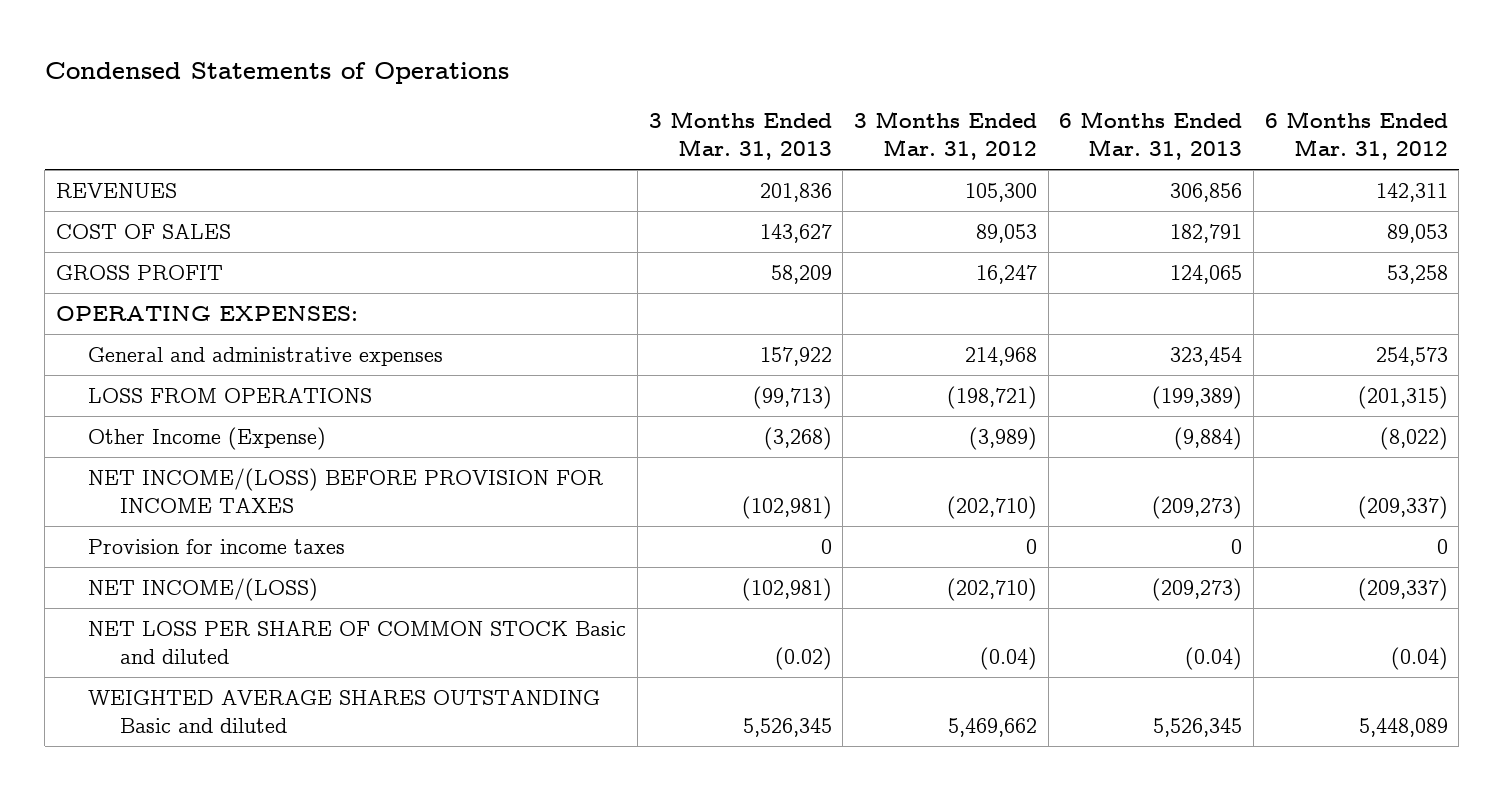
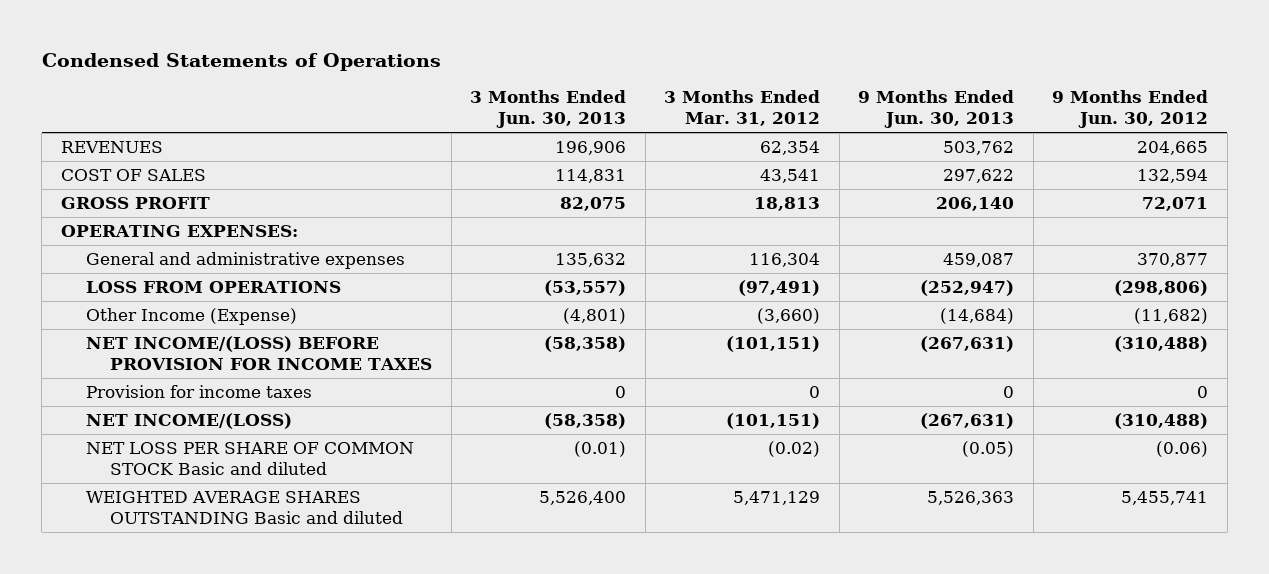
[648,111,832,161] 3 Months Ended Mar. 31, 2013 -> none
[1059,111,1243,161] 6 Months Ended Mar. 31, 2013 -> none
[1264,111,1448,161] 6 Months Ended Mar. 31, 2012 -> none
none -> [470,90,627,128] 3 Months Ended Jun. 30, 2013
none -> [858,90,1015,128] 9 Months Ended Jun. 30, 2013
none -> [1052,90,1209,128] 9 Months Ended Jun. 30, 2012
[964,183,1037,203] 105,300 -> [760,141,821,156] 62,354
[975,224,1037,244] 89,053 -> [760,169,821,184] 43,541
[975,265,1037,285] 16,247 -> [754,197,821,212] 18,813
[964,347,1037,367] 214,968 -> [749,253,821,268] 116,304
[946,386,1037,410] (198,721) -> [738,280,821,297] (97,491)
[968,427,1037,451] (3,989) -> [757,308,821,325] (3,660)
[946,496,1037,520] (202,710) -> [726,336,821,353] (101,151)
[946,578,1037,602] (202,710) -> [726,413,821,430] (101,151)
[979,647,1037,671] (0.04) -> [768,441,821,458] (0.02)
[947,718,1037,738] 5,469,662 -> [733,491,821,506] 5,471,129

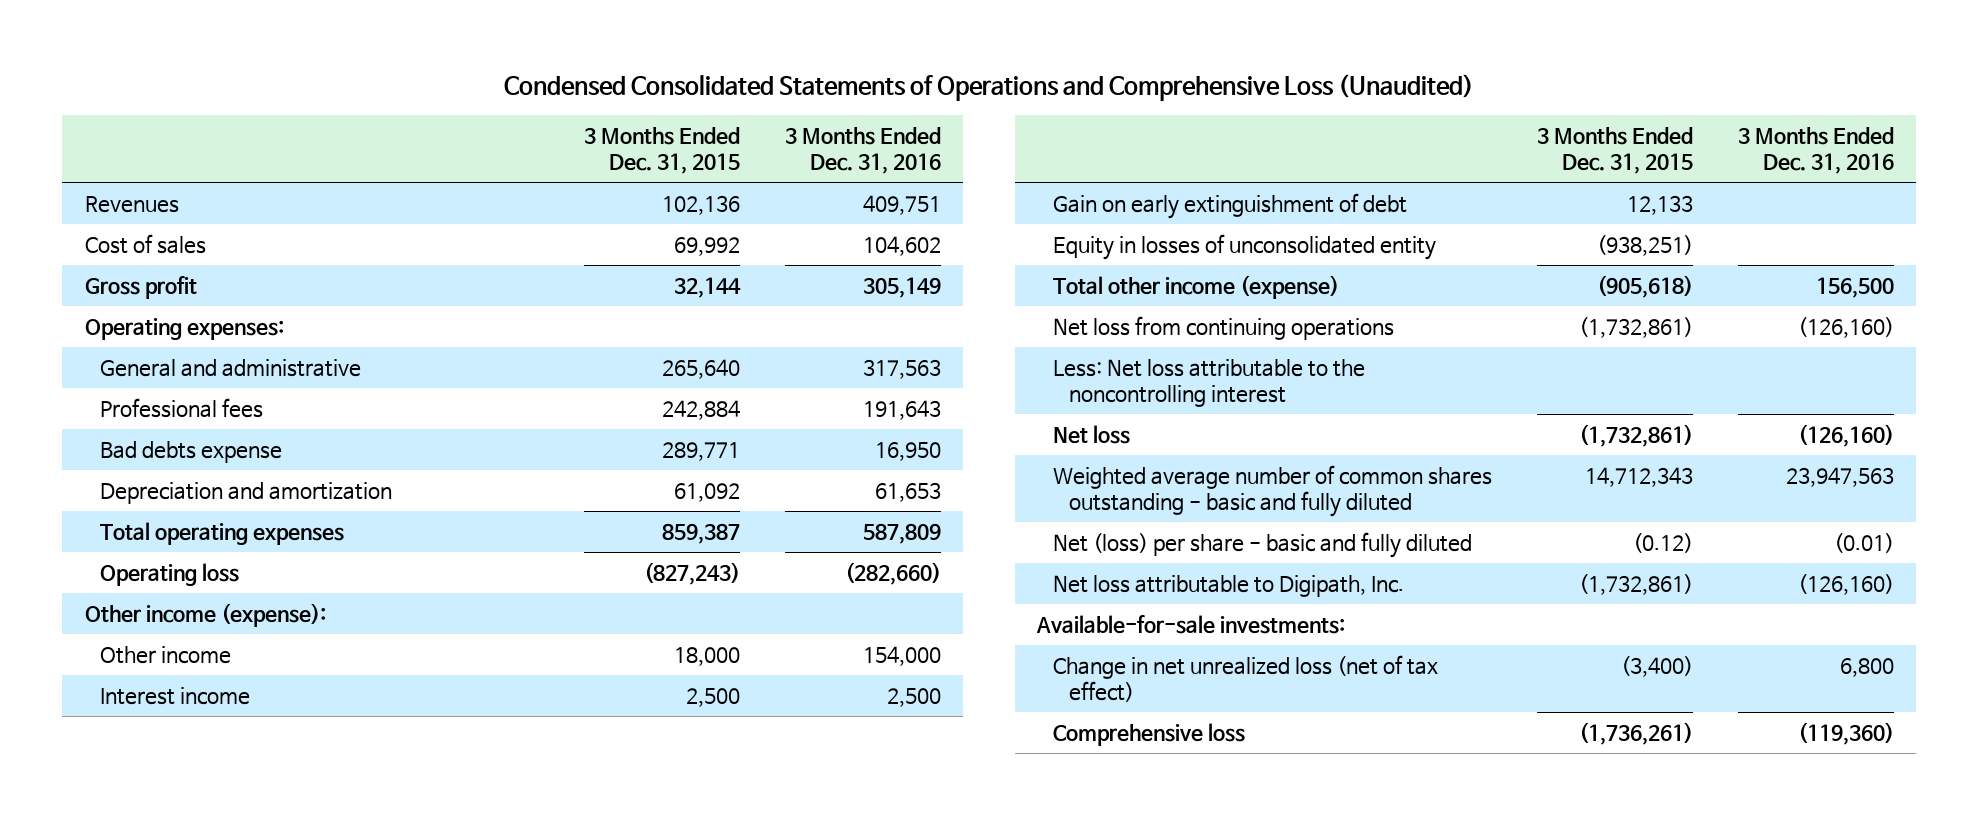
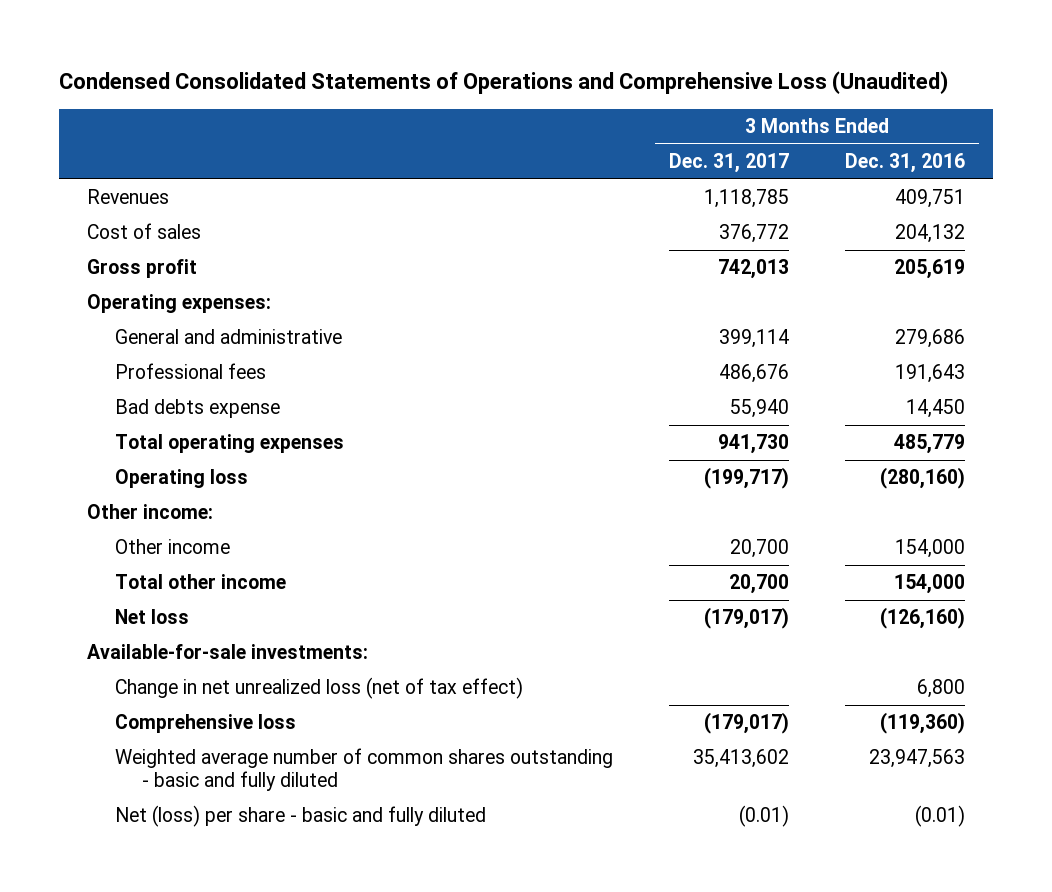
[584,126,741,175] 3 Months Ended Dec. 31, 2015 -> none
none -> [668,152,789,173] Dec. 31, 2017
[862,235,941,256] 104,602 -> [895,224,966,244] 204,132
[862,276,941,298] 305,149 -> [894,259,966,280] 205,619
[862,358,941,379] 317,563 -> [895,329,966,349] 279,686
[100,481,393,504] Depreciation and amortization -> none
[874,441,941,461] 16,950 -> [906,399,966,419] 14,450
[862,522,941,544] 587,809 -> [894,434,966,455] 485,779
[844,561,941,585] (282,660) -> [880,467,966,490] (280,160)
[84,602,326,627] Other income (expense): -> [87,504,214,520] Other income:
[100,686,251,705] Interest income -> none
[1053,192,1408,219] Gain on early extinguishment of debt -> none
[1053,233,1437,260] Equity in losses of unconsolidated entity -> none
[1053,315,1395,340] Net loss from continuing operations -> none
[1053,358,1366,408] Less: Net loss attributable to the noncontrolling interest -> none
[1053,274,1340,299] Total other income (expense) -> [114,574,286,590] Total other income
[1815,276,1894,298] 156,500 -> [894,574,966,595] 154,000
[1053,574,1405,597] Net loss attributable to Digipath, Inc. -> none
[1053,464,1493,518] Weighted average number of common shares outstanding - basic and fully diluted -> [114,748,613,792] Weighted average number of common shares outstanding - basic and fully diluted
[1053,531,1473,558] Net (loss) per share - basic and fully diluted -> [114,805,486,828] Net (loss) per share - basic and fully diluted

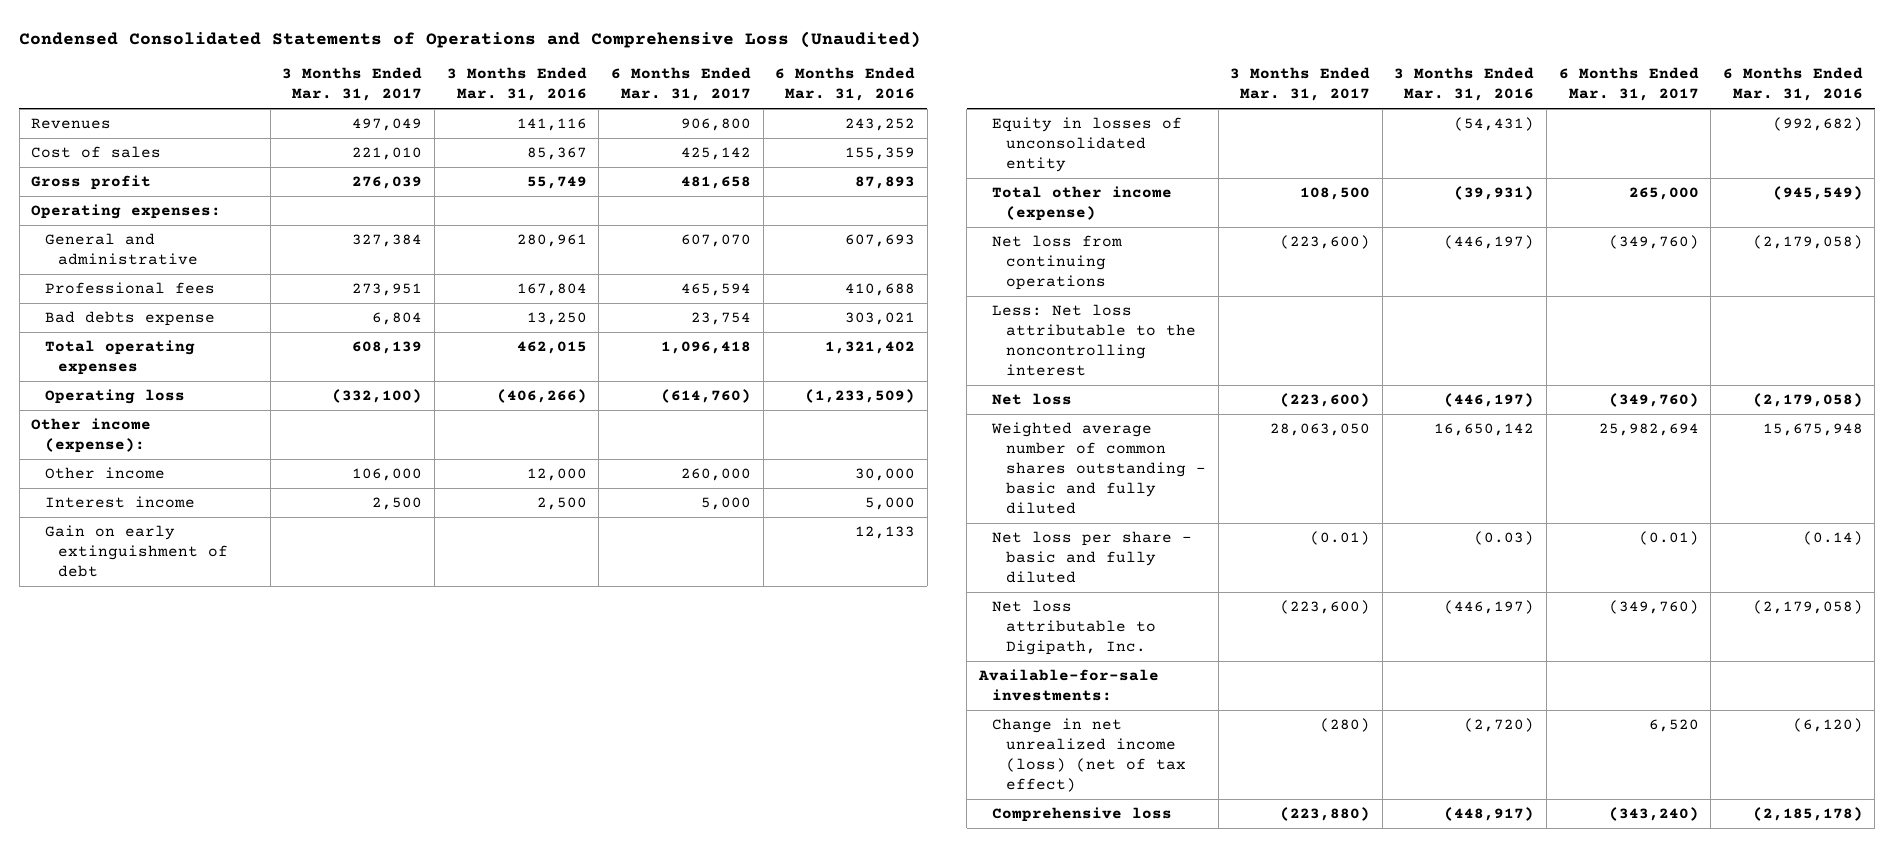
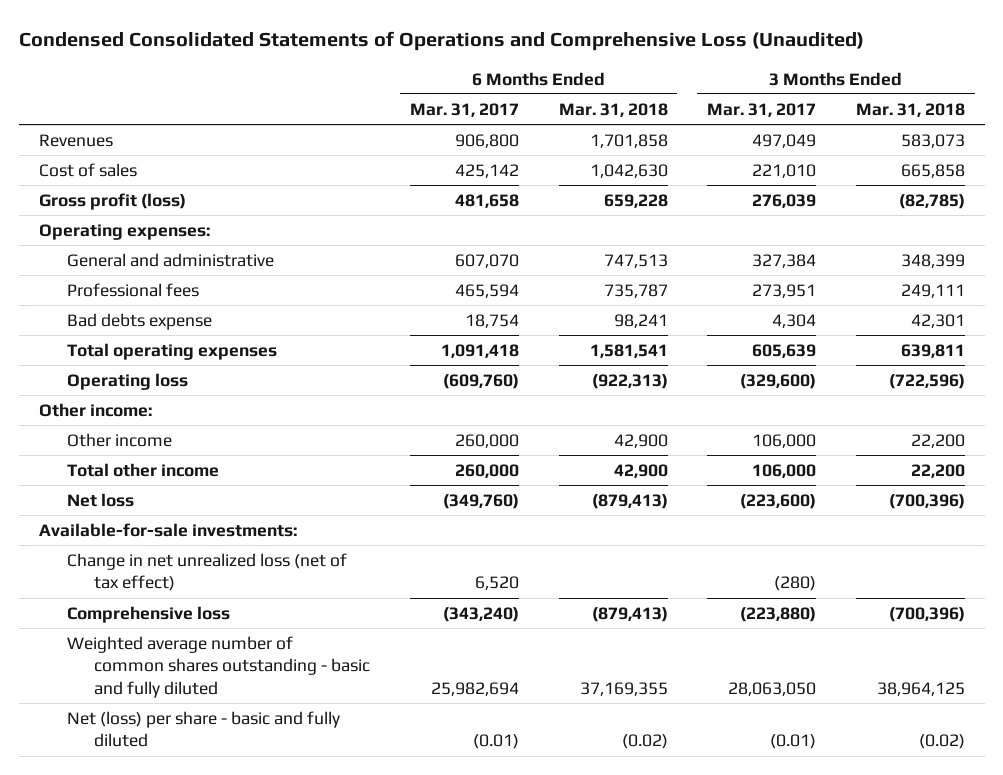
[446,67,587,102] 3 Months Ended Mar. 31, 2016 -> none
[775,67,916,102] 6 Months Ended Mar. 31, 2016 -> none
none -> [558,102,668,117] Mar. 31, 2018
none -> [855,102,965,117] Mar. 31, 2018
[31,174,152,190] Gross profit -> [38,192,186,210] Gross profit (loss)
[372,311,423,325] 6,804 -> [772,313,817,328] 4,304
[690,311,751,325] 23,754 -> [464,313,519,328] 18,754
[352,340,423,354] 608,139 -> [752,343,817,358] 605,639
[660,340,751,354] 1,096,418 -> [440,343,519,358] 1,091,418
[332,388,423,403] (332,100) -> [740,373,817,389] (329,600)
[660,388,751,403] (614,760) -> [442,373,519,389] (609,760)
[31,417,152,453] Other income (expense): -> [38,402,152,417] Other income:
[44,495,195,508] Interest income -> none
[44,524,229,577] Gain on early extinguishment of debt -> none
[992,116,1183,172] Equity in losses of unconsolidated entity -> none
[992,234,1123,290] Net loss from continuing operations -> none
[992,303,1196,376] Less: Net loss attributable to the noncontrolling interest -> none
[992,185,1173,221] Total other income (expense) -> [66,462,219,477] Total other income
[1300,186,1371,200] 108,500 -> [752,463,817,478] 106,000
[1628,186,1699,200] 265,000 -> [454,463,519,478] 260,000
[992,530,1193,583] Net loss per share - basic and fully diluted -> none
[992,599,1156,655] Net loss attributable to Digipath, Inc. -> none
[992,717,1186,792] Change in net unrealized income (loss) (net of tax effect) -> [66,552,347,592] Change in net unrealized loss (net of tax effect)
[991,421,1206,514] Weighted average number of common shares outstanding - basic and fully diluted -> [66,635,371,698] Weighted average number of common shares outstanding - basic and fully diluted
none -> [66,710,340,748] Net (loss) per share - basic and fully diluted

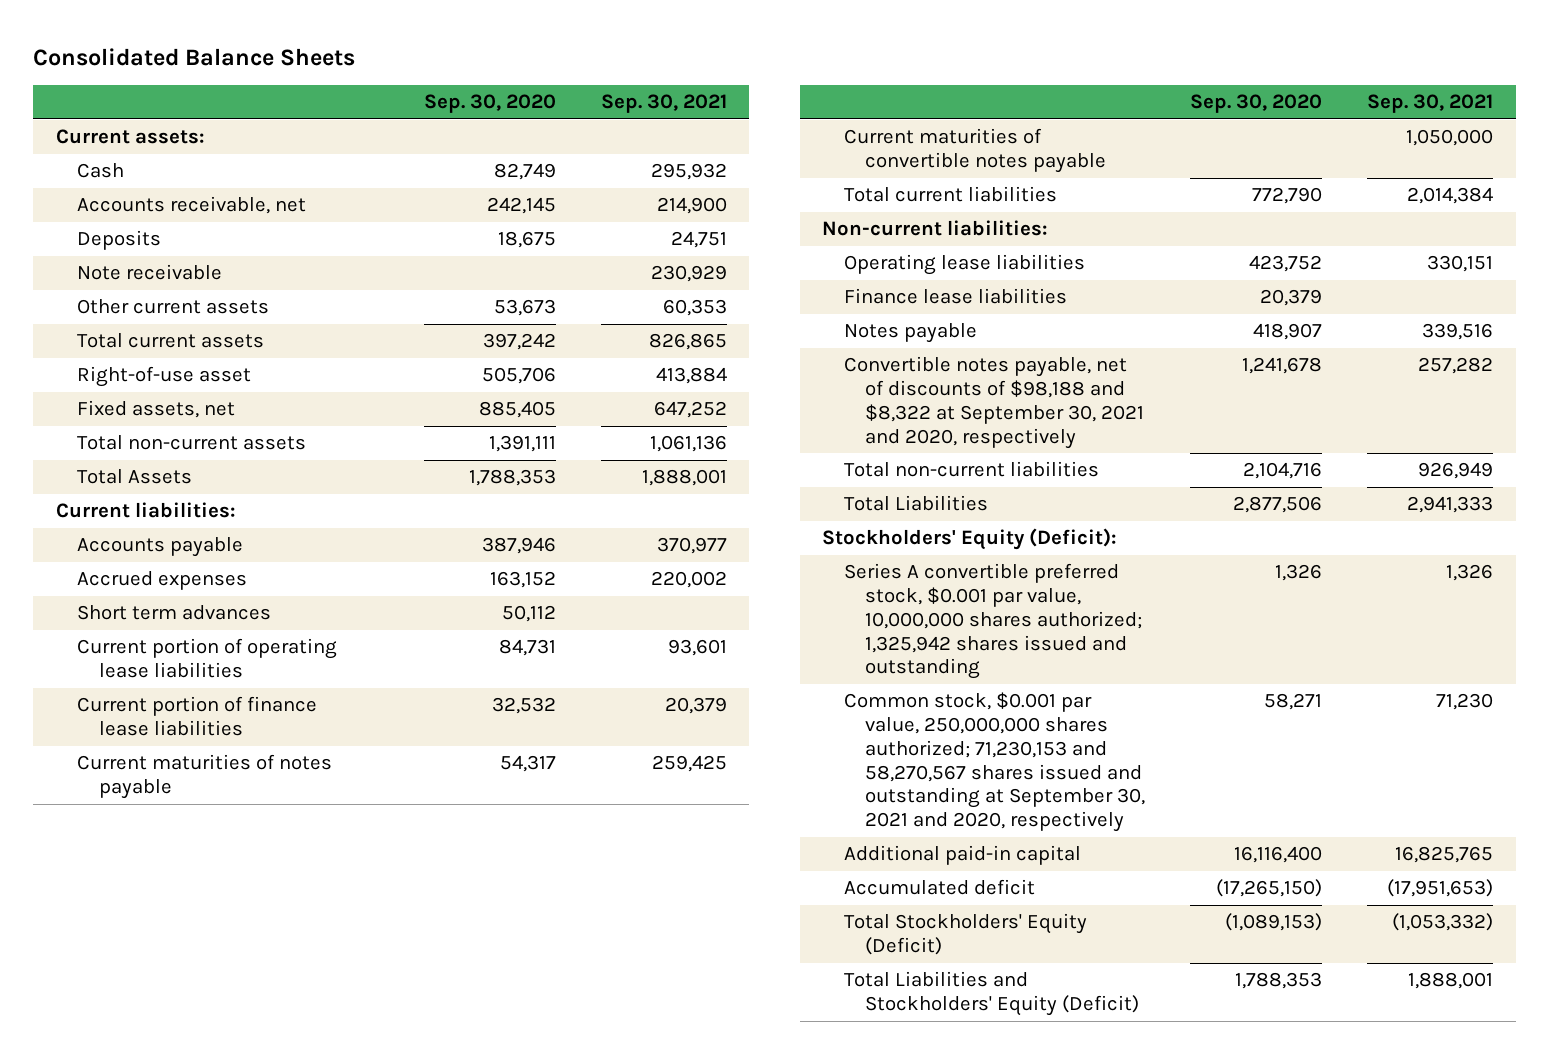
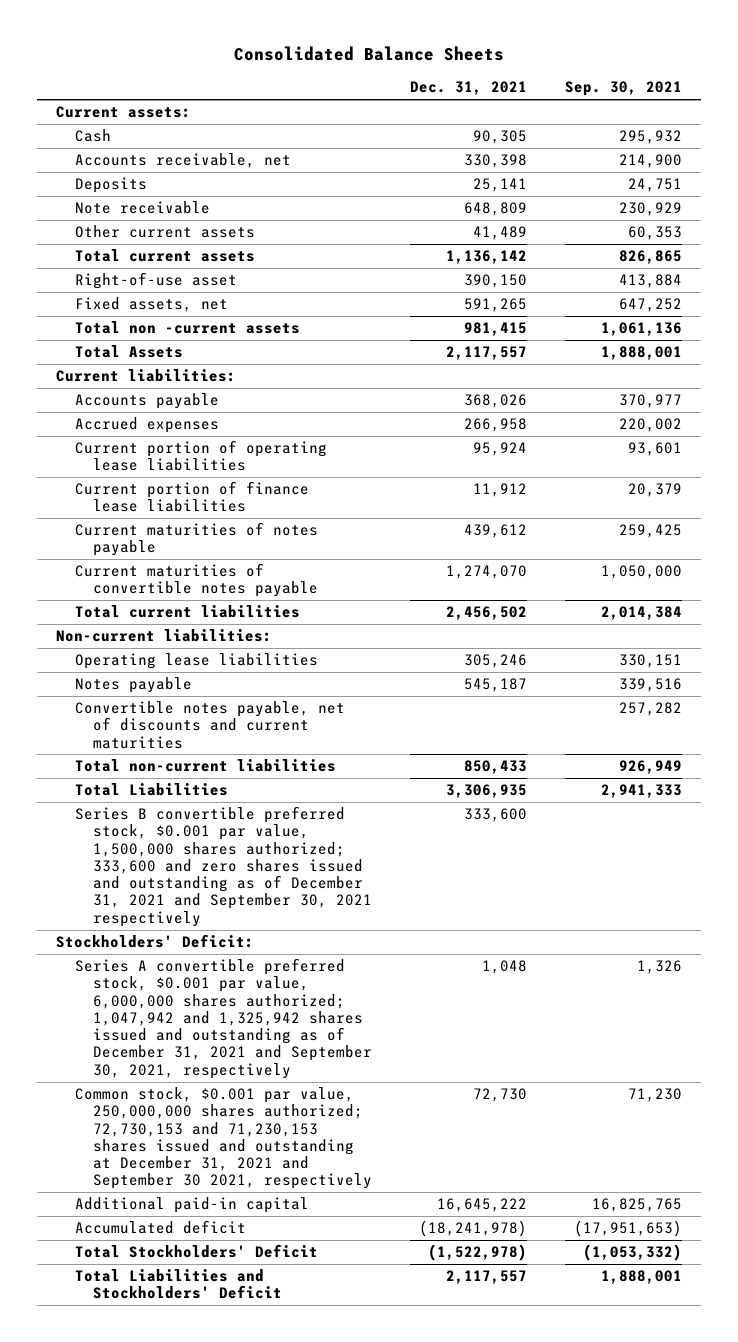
[423,94,556,114] Sep. 30, 2020 -> none
none -> [409,81,527,96] Dec. 31, 2021
[77,435,307,451] Total non-current assets -> [74,321,300,335] Total non -current assets
[77,605,272,621] Short term advances -> none
[843,288,1067,305] Finance lease liabilities -> none
[843,356,1145,449] Convertible notes payable, net of discounts of $98,188 and $8,322 at September 30, 2021 and 2020, respectively -> [74,701,345,749] Convertible notes payable, net of discounts and current maturities
none -> [74,806,373,927] Series B convertible preferred stock, $0.001 par value, 1,500,000 shares authorized; 333,600 and zero shares issued and outstanding as of December 31, 2021 and September 30, 2021 respectively
[822,528,1118,551] Stockholders' Equity (Deficit): -> [56,934,255,949] Stockholders' Deficit:
[843,563,1143,680] Series A convertible preferred stock, $0.001 par value, 10,000,000 shares authorized; 1,325,942 shares issued and outstanding -> [74,958,373,1079] Series A convertible preferred stock, $0.001 par value, 6,000,000 shares authorized; 1,047,942 and 1,325,942 shares issued and outstanding as of December 31, 2021 and September 30, 2021, respectively
[843,692,1146,833] Common stock, $0.001 par value, 250,000,000 shares authorized; 71,230,153 and 58,270,567 shares issued and outstanding at September 30, 2021 and 2020, respectively -> [74,1087,373,1190] Common stock, $0.001 par value, 250,000,000 shares authorized; 72,730,153 and 71,230,153 shares issued and outstanding at December 31, 2021 and September 30 2021, respectively
[843,913,1087,956] Total Stockholders' Equity (Deficit) -> [74,1244,318,1259] Total Stockholders' Deficit
[843,971,1140,1017] Total Liabilities and Stockholders' Equity (Deficit) -> [74,1269,283,1300] Total Liabilities and Stockholders' Deficit

